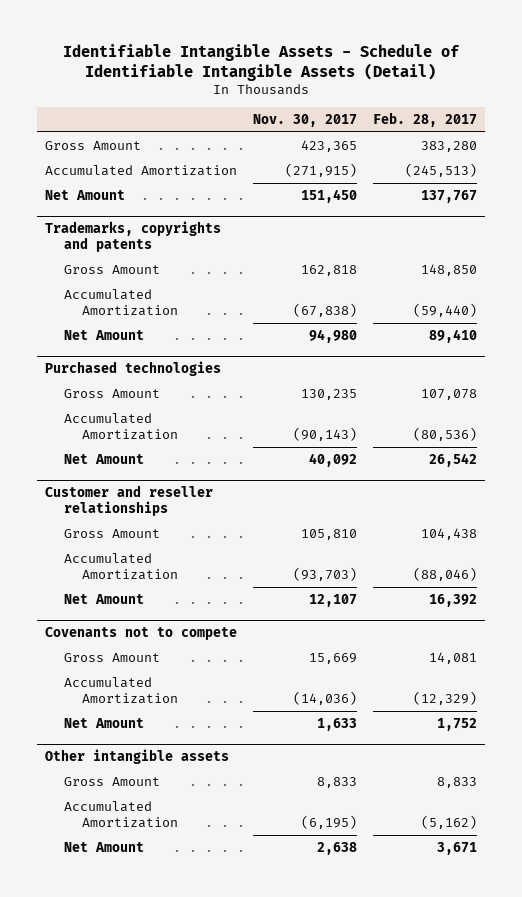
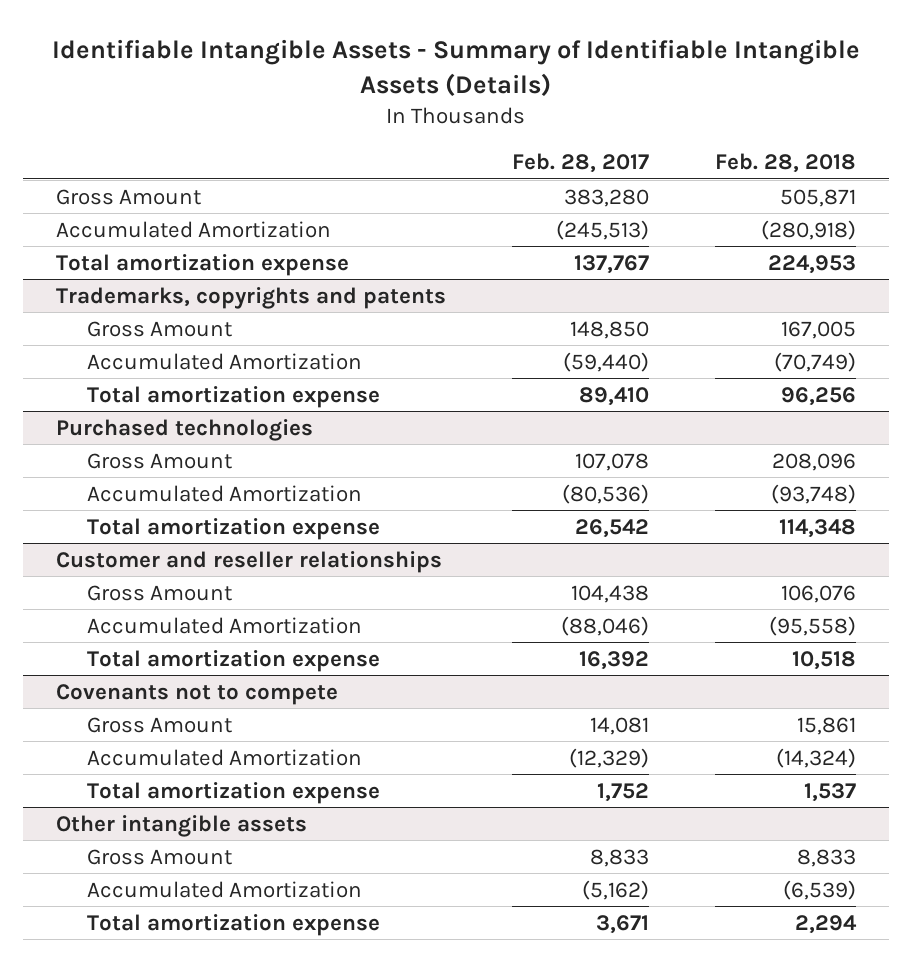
[63,43,461,81] Identifiable Intangible Assets - Schedule of Identifiable Intangible Assets (Detail) -> [52,39,861,97] Identifiable Intangible Assets - Summary of Identifiable Intangible Assets (Details)
[253,113,358,127] Nov. 30, 2017 -> none
none -> [714,152,856,173] Feb. 28, 2018
[45,189,126,200] Net Amount -> [56,253,350,276] Total amortization expense
[63,329,144,340] Net Amount -> [87,385,381,408] Total amortization expense
[63,453,144,464] Net Amount -> [87,517,381,540] Total amortization expense
[63,593,144,604] Net Amount -> [87,649,381,672] Total amortization expense
[63,717,144,728] Net Amount -> [87,781,381,804] Total amortization expense
[63,841,144,852] Net Amount -> [87,913,381,936] Total amortization expense

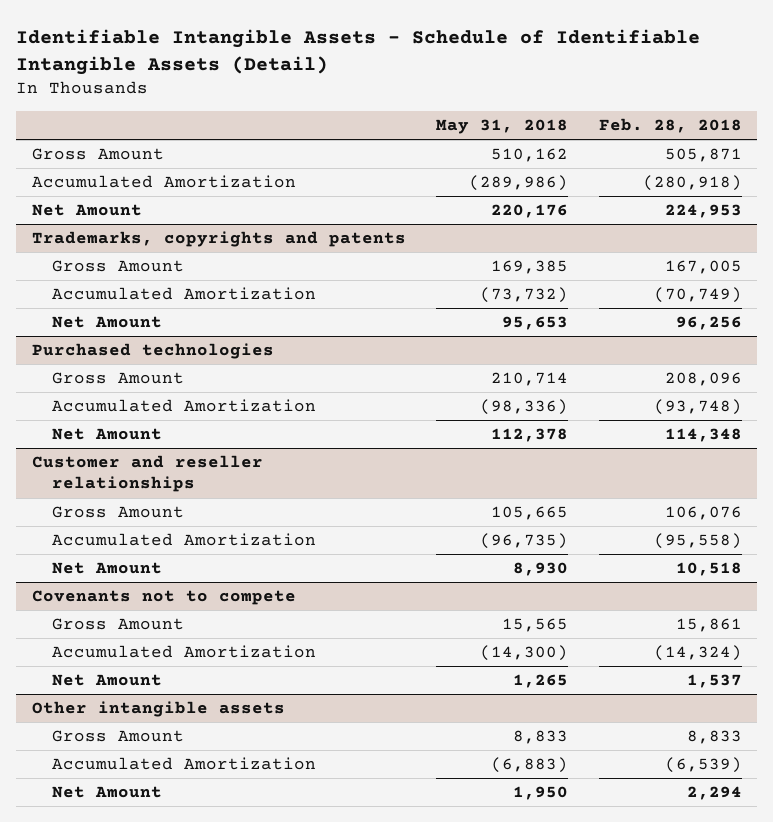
[52,39,861,97] Identifiable Intangible Assets - Summary of Identifiable Intangible Assets (Details) -> [16,29,701,76] Identifiable Intangible Assets - Schedule of Identifiable Intangible Assets (Detail)
[512,152,650,173] Feb. 28, 2017 -> none
none -> [436,119,569,135] May 31, 2018
[56,253,350,276] Total amortization expense -> [31,204,142,217] Net Amount
[87,385,381,408] Total amortization expense -> [52,316,163,329] Net Amount
[87,517,381,540] Total amortization expense -> [52,428,163,441] Net Amount
[87,649,381,672] Total amortization expense -> [52,562,163,575] Net Amount
[87,781,381,804] Total amortization expense -> [52,674,163,687] Net Amount
[87,913,381,936] Total amortization expense -> [52,786,163,799] Net Amount

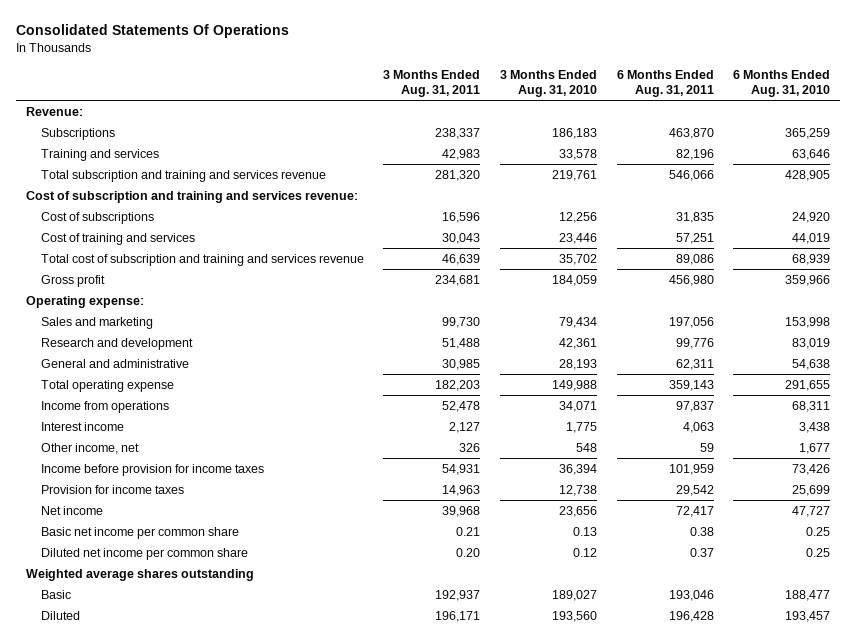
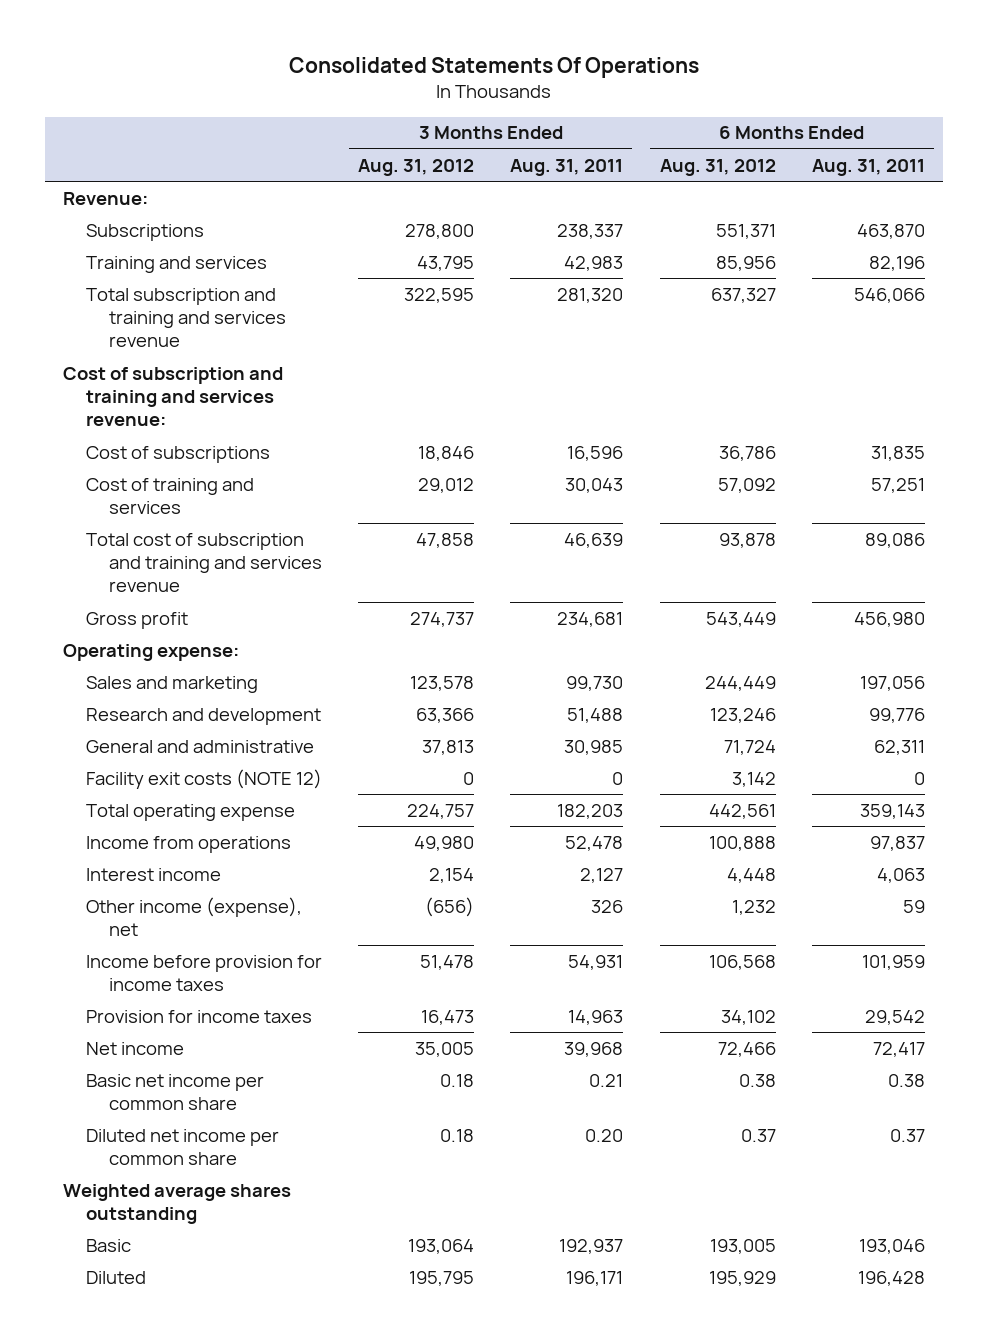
[499,69,597,97] 3 Months Ended Aug. 31, 2010 -> none
[733,69,831,97] 6 Months Ended Aug. 31, 2010 -> none
none -> [358,158,475,176] Aug. 31, 2012
none -> [659,158,776,176] Aug. 31, 2012
none -> [85,768,322,789] Facility exit costs (NOTE 12)
[40,442,139,454] Other income, net -> [85,896,302,937] Other income (expense), net

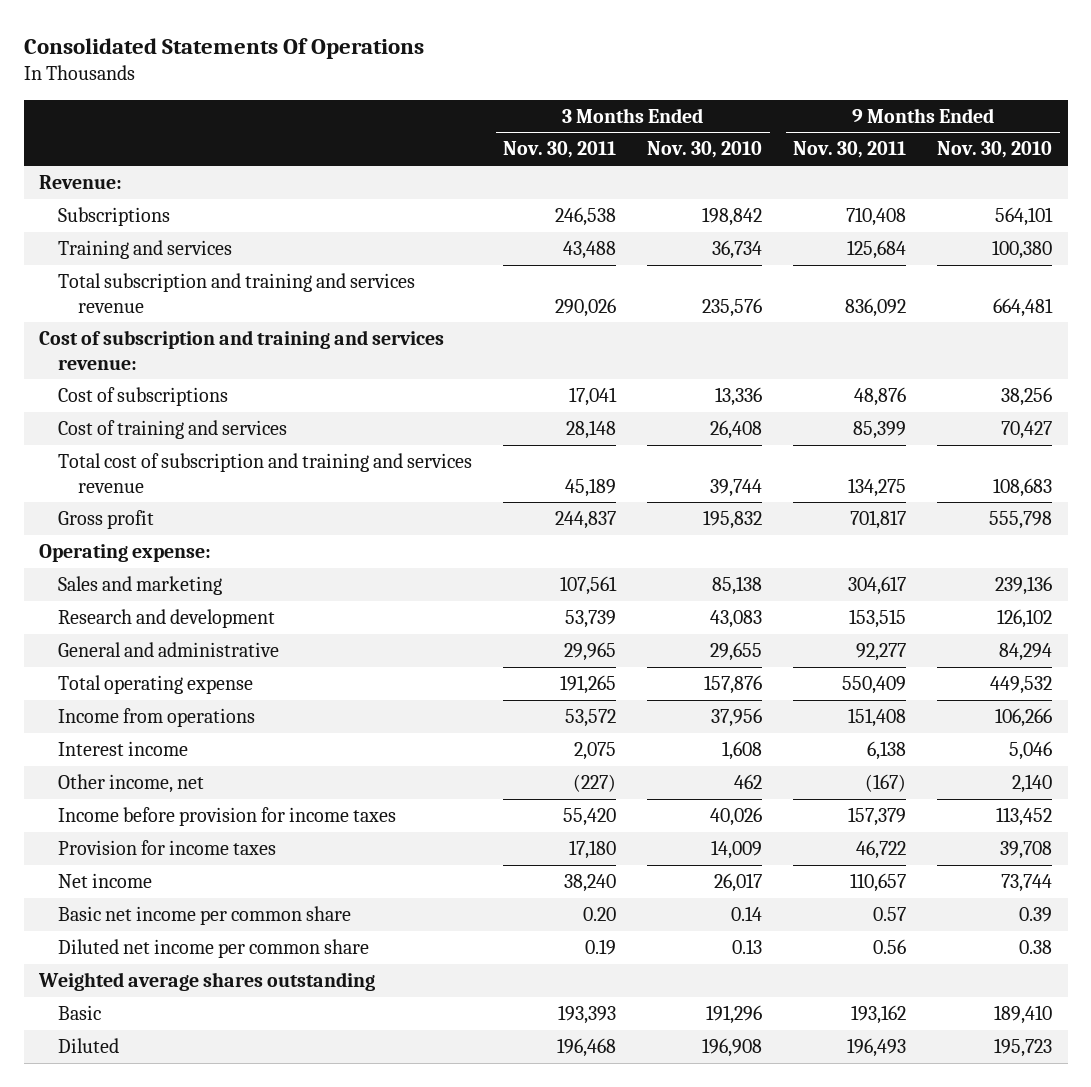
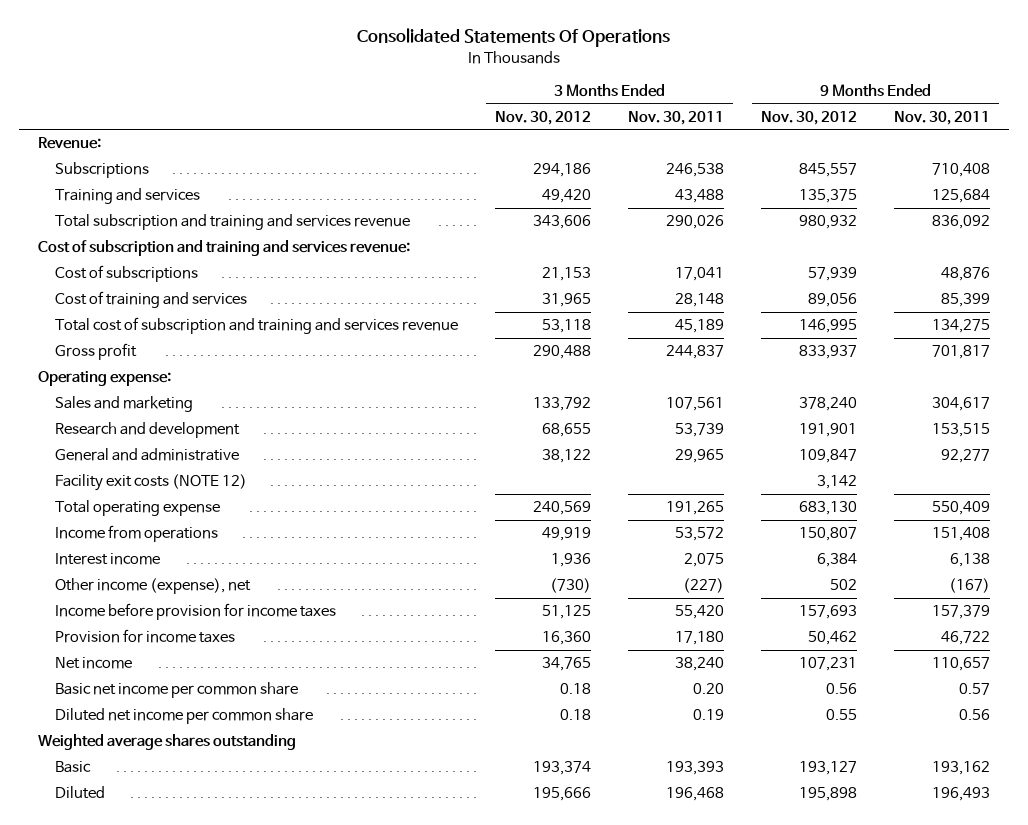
[647,141,763,159] Nov. 30, 2010 -> none
[937,141,1053,159] Nov. 30, 2010 -> none
none -> [495,110,592,125] Nov. 30, 2012
none -> [761,110,858,125] Nov. 30, 2012
none -> [55,474,248,492] Facility exit costs (NOTE 12)
[58,773,205,793] Other income, net -> [55,578,252,595] Other income (expense), net

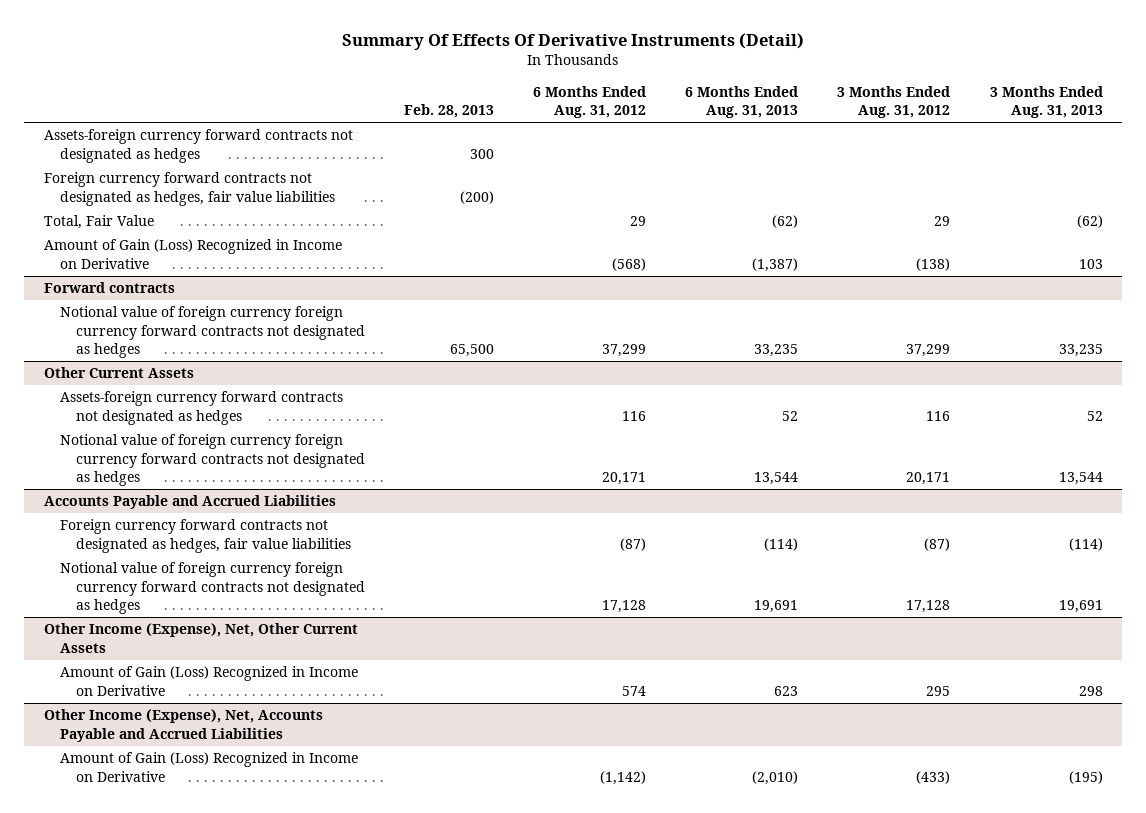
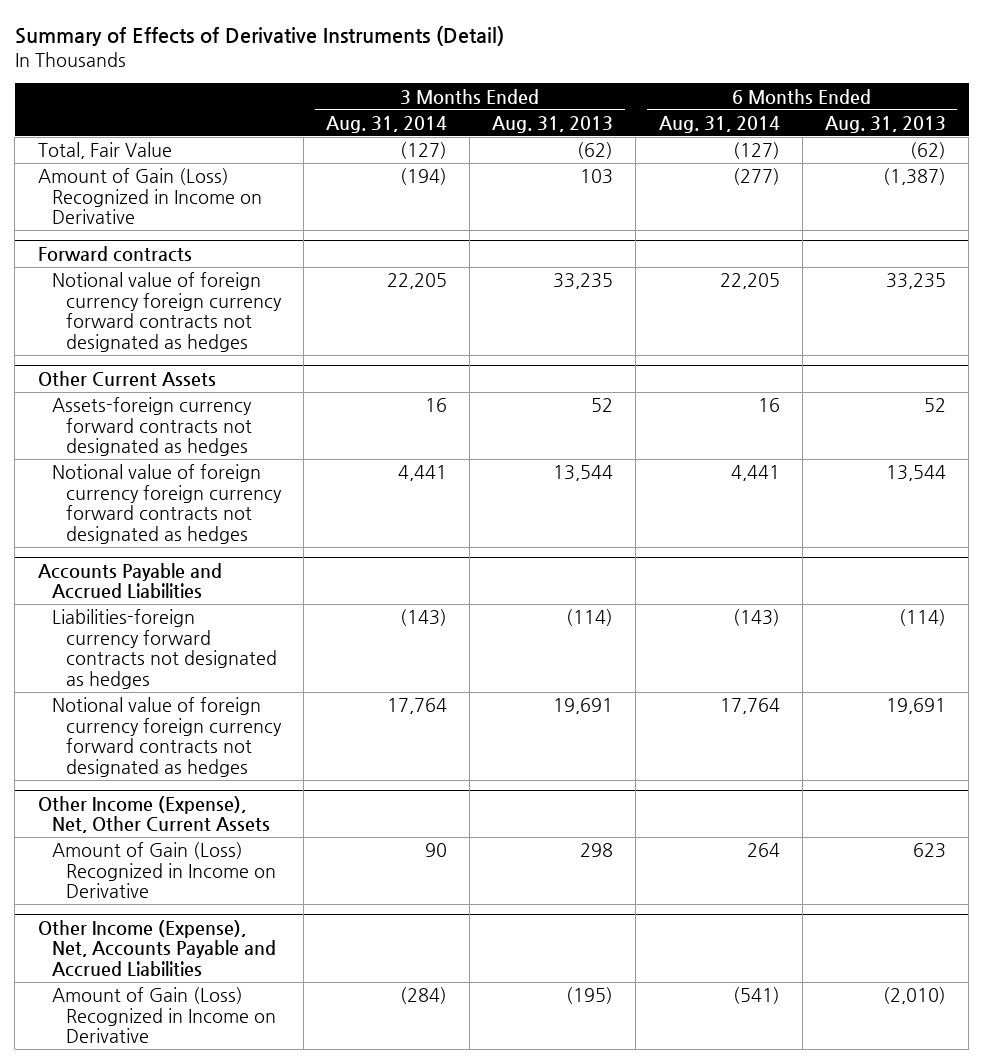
[342,32,805,50] Summary Of Effects Of Derivative Instruments (Detail) -> [14,26,504,47] Summary of Effects of Derivative Instruments (Detail)
[403,103,494,118] Feb. 28, 2013 -> none
[533,85,647,118] 6 Months Ended Aug. 31, 2012 -> none
[837,85,951,118] 3 Months Ended Aug. 31, 2012 -> none
none -> [325,115,447,133] Aug. 31, 2014
none -> [658,115,780,133] Aug. 31, 2014
[43,129,353,163] Assets-foreign currency forward contracts not designated as hedges -> none
[43,172,335,206] Foreign currency forward contracts not designated as hedges, fair value liabilities -> none
[59,519,351,553] Foreign currency forward contracts not designated as hedges, fair value liabilities -> [51,609,277,689] Liabilities-foreign currency forward contracts not designated as hedges

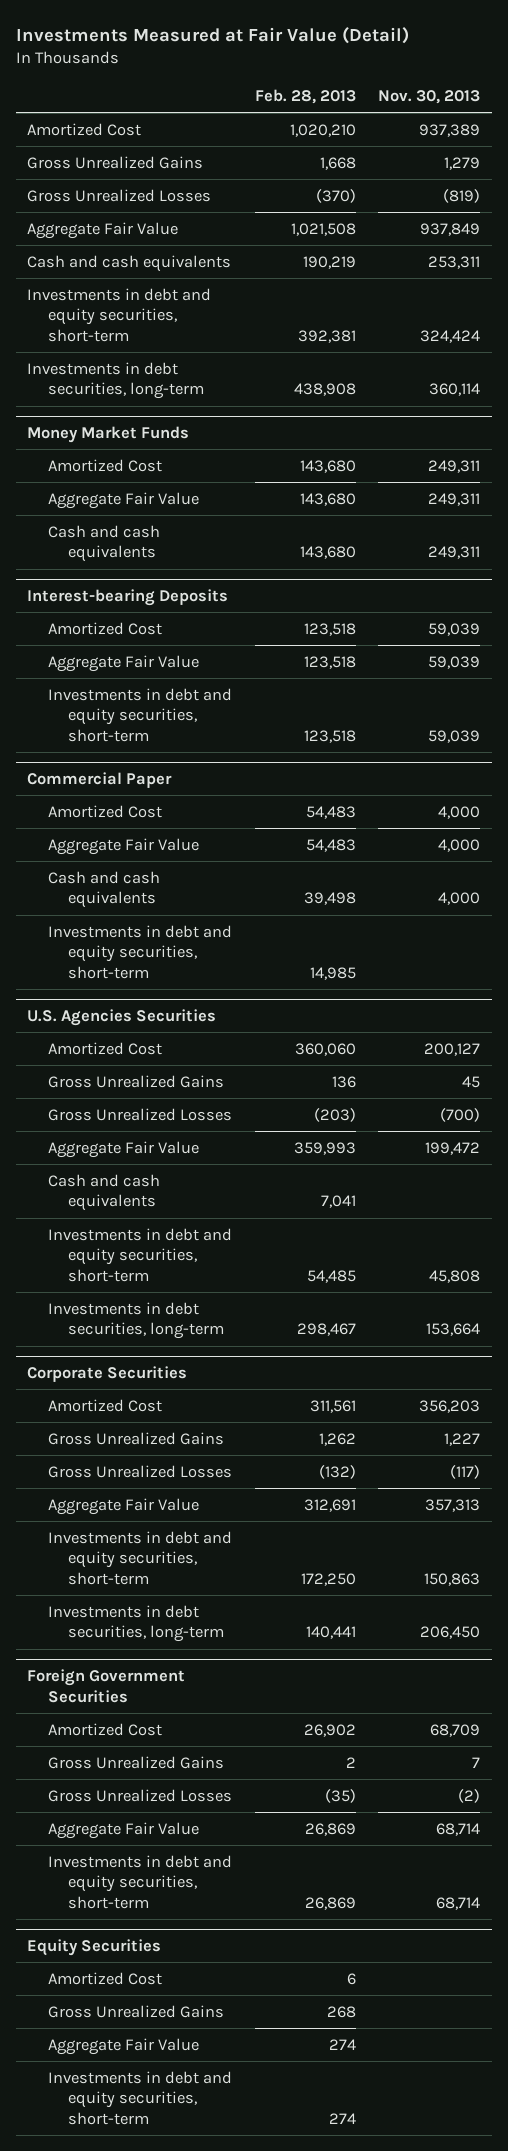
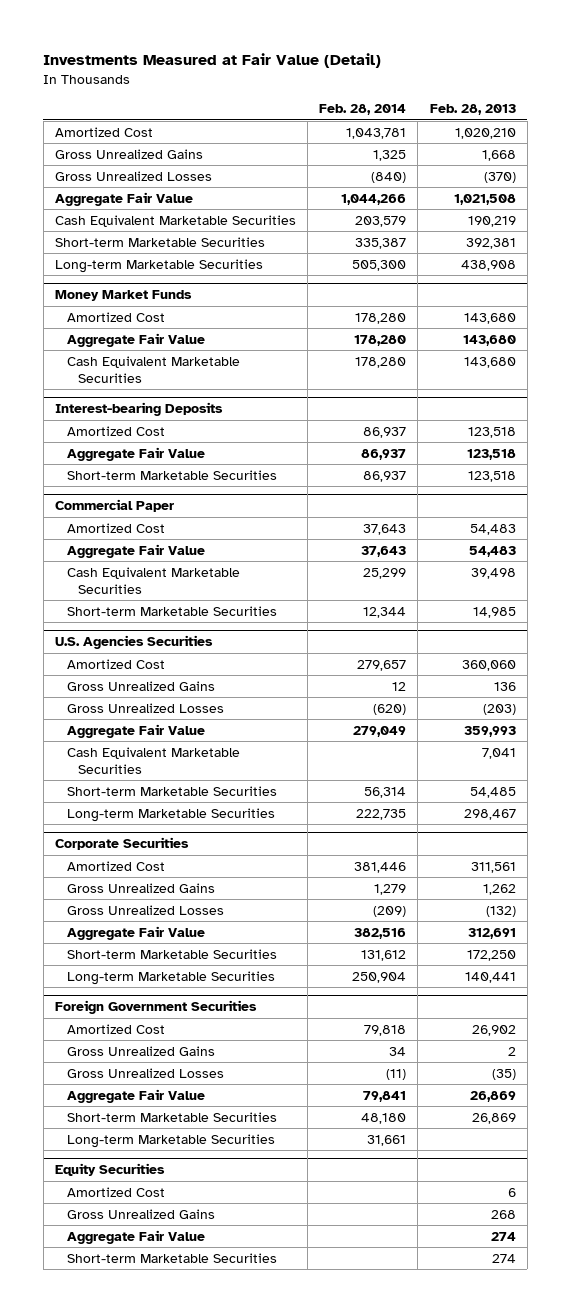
[378,89,481,104] Nov. 30, 2013 -> none
none -> [319,104,407,116] Feb. 28, 2014
[27,254,232,272] Cash and cash equivalents -> [54,214,296,227] Cash Equivalent Marketable Securities
[27,287,212,343] Investments in debt and equity securities, short-term -> [54,236,265,247] Short-term Marketable Securities
[27,361,204,400] Investments in debt securities, long-term -> [54,258,263,273] Long-term Marketable Securities
[47,524,160,563] Cash and cash equivalents -> [66,355,240,384] Cash Equivalent Marketable Securities
[47,687,232,743] Investments in debt and equity securities, short-term -> [66,469,277,480] Short-term Marketable Securities
[47,870,160,909] Cash and cash equivalents -> [66,566,240,595] Cash Equivalent Marketable Securities
[47,924,232,980] Investments in debt and equity securities, short-term -> [66,605,277,616] Short-term Marketable Securities
[47,1173,160,1212] Cash and cash equivalents -> [66,746,240,775] Cash Equivalent Marketable Securities
[47,1227,232,1283] Investments in debt and equity securities, short-term -> [66,785,277,796] Short-term Marketable Securities
[47,1301,225,1340] Investments in debt securities, long-term -> [66,807,275,822] Long-term Marketable Securities
[47,1530,232,1586] Investments in debt and equity securities, short-term -> [66,948,277,959] Short-term Marketable Securities
[47,1604,225,1643] Investments in debt securities, long-term -> [66,970,275,985] Long-term Marketable Securities
[47,1854,232,1910] Investments in debt and equity securities, short-term -> [66,1111,277,1122] Short-term Marketable Securities
none -> [66,1133,275,1148] Long-term Marketable Securities
[47,2070,232,2126] Investments in debt and equity securities, short-term -> [66,1252,277,1263] Short-term Marketable Securities

